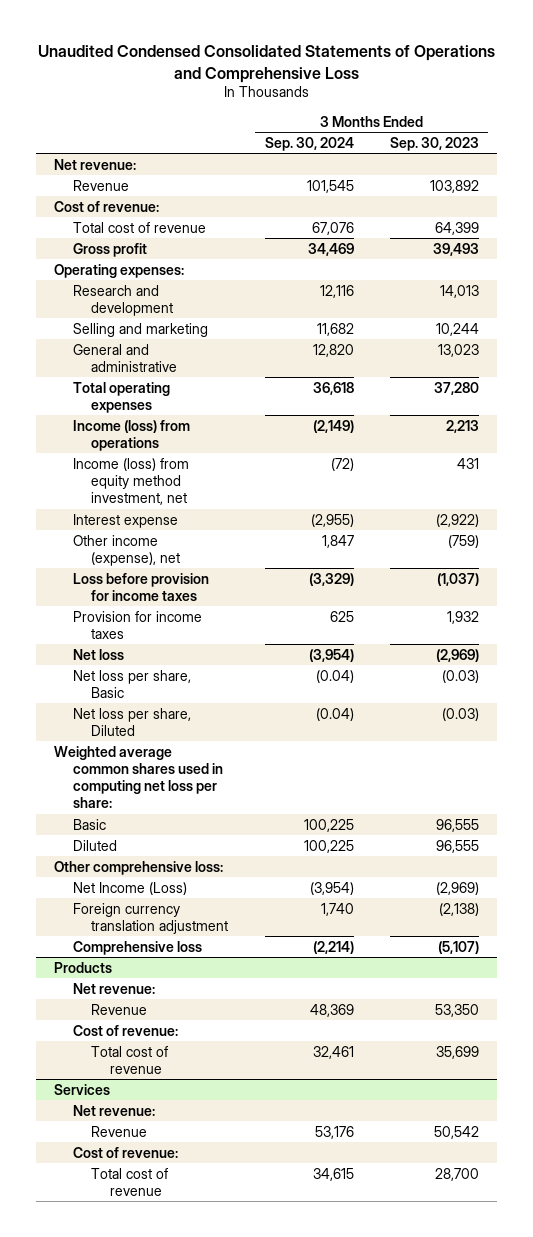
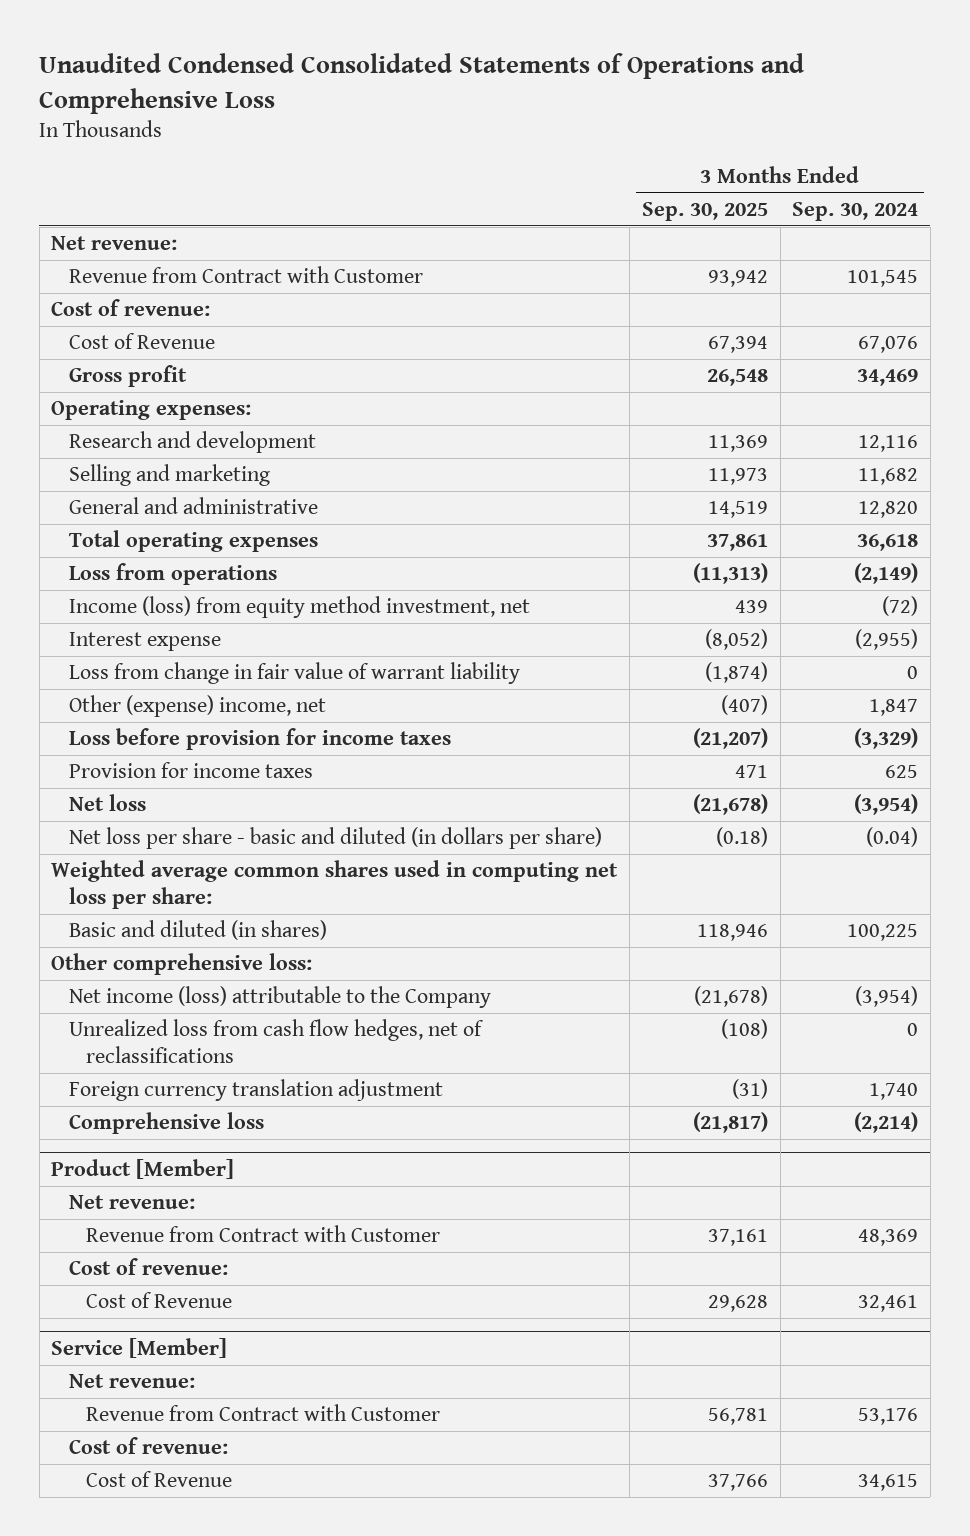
[390,136,480,151] Sep. 30, 2023 -> none
none -> [641,201,768,221] Sep. 30, 2025
[72,179,129,191] Revenue -> [68,266,423,284] Revenue from Contract with Customer
[72,221,206,233] Total cost of revenue -> [68,333,215,350] Cost of Revenue
[72,419,190,451] Income (loss) from operations -> [68,563,277,586] Loss from operations
none -> [68,662,520,685] Loss from change in fair value of warrant liability
[72,534,181,566] Other income (expense), net -> [68,695,326,718] Other (expense) income, net
[72,707,191,736] Net loss per share, Diluted -> none
[72,669,191,698] Net loss per share, Basic -> [68,827,602,850] Net loss per share - basic and diluted (in dollars per share)
[72,839,117,851] Diluted -> none
[72,818,106,830] Basic -> [68,920,327,941] Basic and diluted (in shares)
[72,881,187,895] Net Income (Loss) -> [68,986,491,1009] Net income (loss) attributable to the Company
none -> [68,1019,484,1064] Unrealized loss from cash flow hedges, net of reclassifications
[53,961,112,973] Products -> [51,1158,235,1179] Product [Member]
[91,1003,148,1015] Revenue -> [85,1225,440,1243] Revenue from Contract with Customer
[91,1045,169,1074] Total cost of revenue -> [85,1292,232,1309] Cost of Revenue
[53,1083,110,1095] Services -> [51,1337,228,1358] Service [Member]
[91,1125,148,1137] Revenue -> [85,1404,440,1422] Revenue from Contract with Customer
[91,1167,169,1196] Total cost of revenue -> [85,1471,232,1488] Cost of Revenue

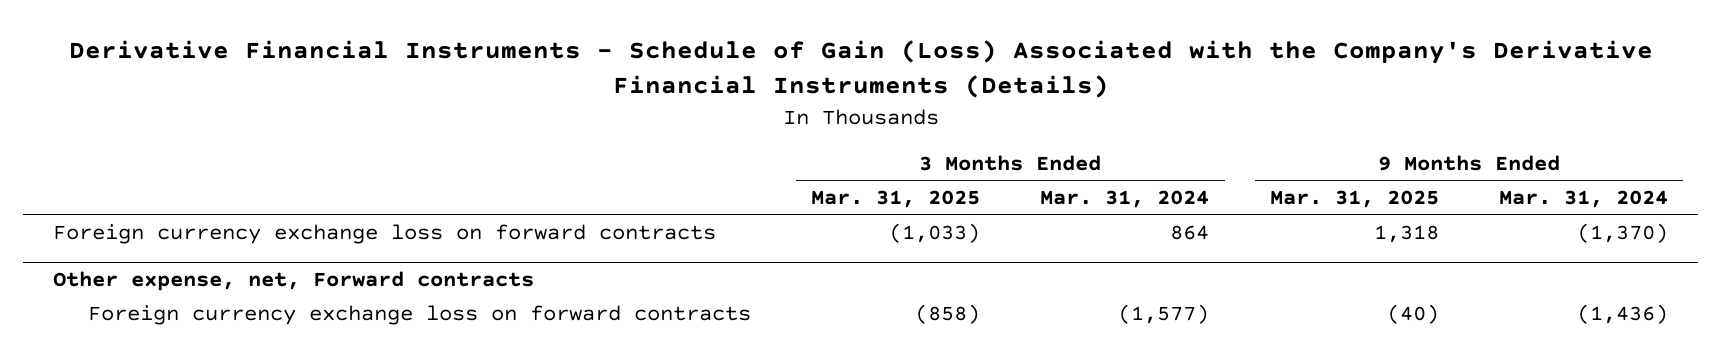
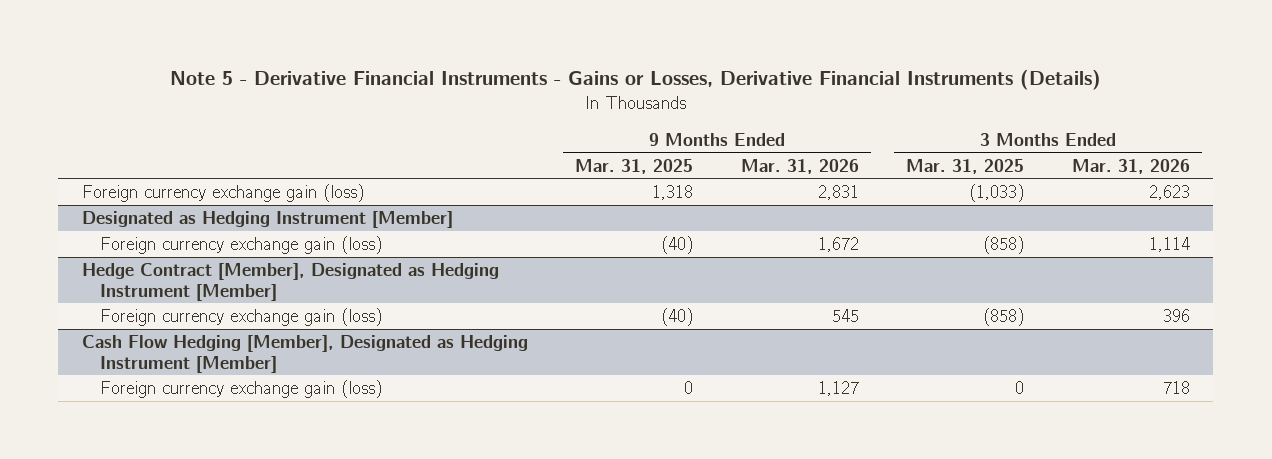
[68,40,1653,99] Derivative Financial Instruments - Schedule of Gain (Loss) Associated with the Company's Derivative Financial Instruments (Details) -> [169,70,1101,91] Note 5 - Derivative Financial Instruments - Gains or Losses, Derivative Financial Instruments (Details)
[1040,190,1210,209] Mar. 31, 2024 -> none
[1499,190,1669,209] Mar. 31, 2024 -> none
none -> [740,158,859,174] Mar. 31, 2026
none -> [1071,158,1190,174] Mar. 31, 2026
[53,270,535,291] Other expense, net, Forward contracts -> none
[53,223,717,244] Foreign currency exchange loss on forward contracts -> [81,183,364,202] Foreign currency exchange gain (loss)
none -> [81,210,453,228] Designated as Hedging Instrument [Member]
[87,304,751,325] Foreign currency exchange loss on forward contracts -> [100,235,383,254] Foreign currency exchange gain (loss)
none -> [81,262,499,301] Hedge Contract [Member], Designated as Hedging Instrument [Member]
none -> [100,307,383,326] Foreign currency exchange gain (loss)
none -> [81,334,528,373] Cash Flow Hedging [Member], Designated as Hedging Instrument [Member]
none -> [100,379,383,398] Foreign currency exchange gain (loss)

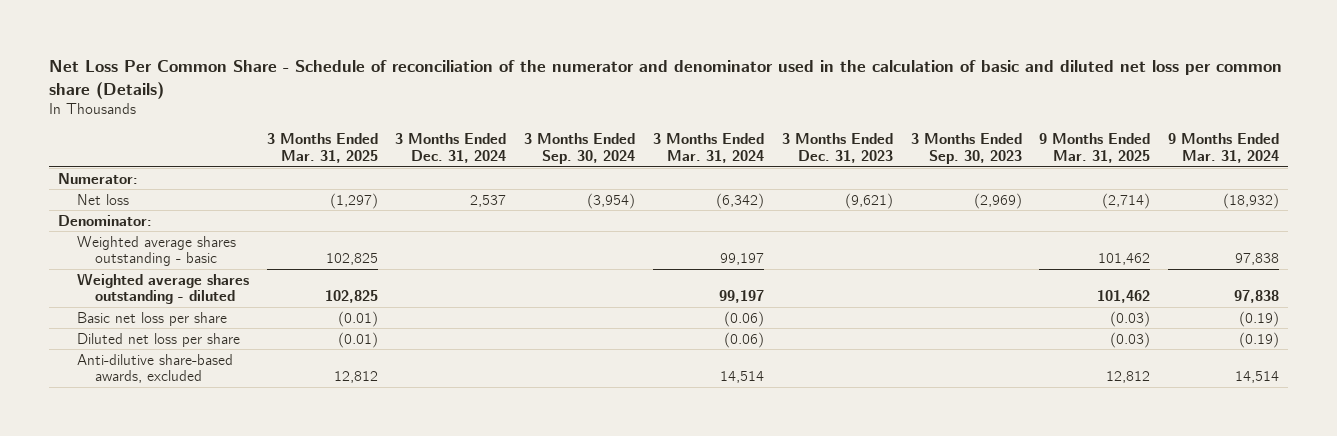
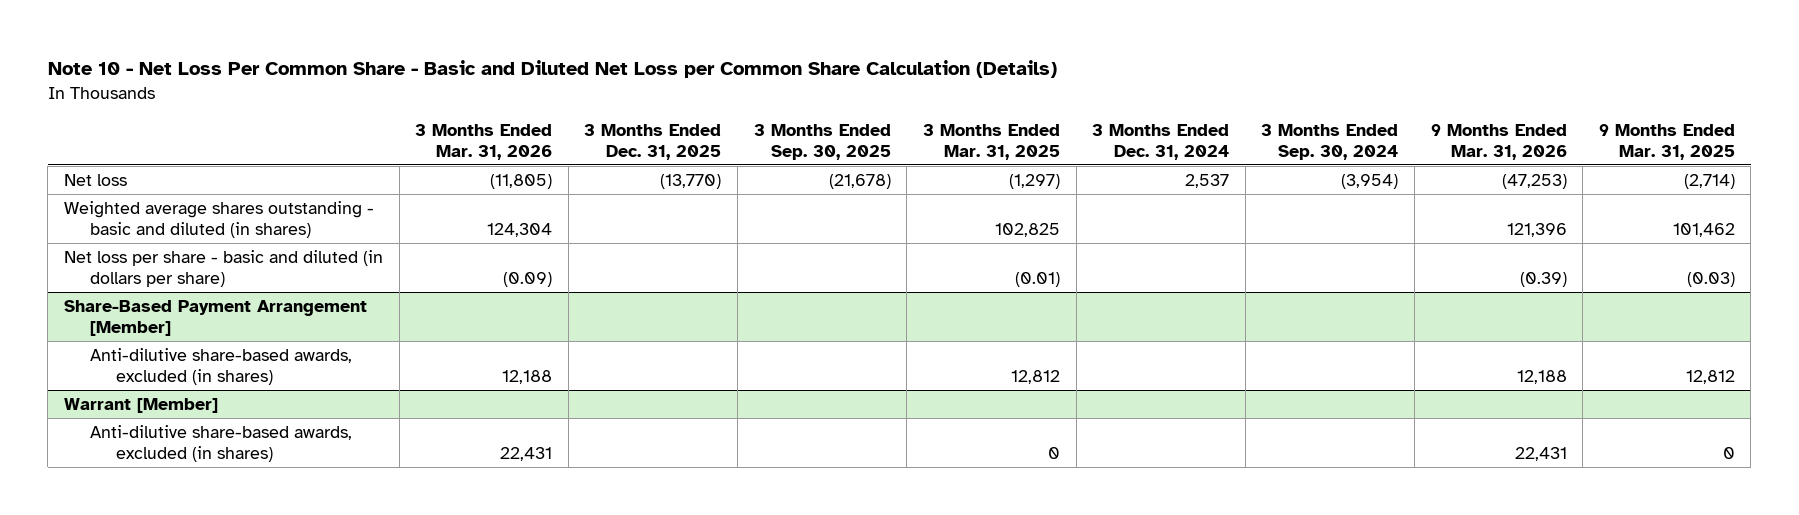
[49,60,1283,99] Net Loss Per Common Share - Schedule of reconciliation of the numerator and denominator used in the calculation of basic and diluted net loss per common share (Details) -> [47,60,1057,79] Note 10 - Net Loss Per Common Share - Basic and Diluted Net Loss per Common Share Calculation (Details)
[652,133,764,164] 3 Months Ended Mar. 31, 2024 -> none
[781,133,893,164] 3 Months Ended Dec. 31, 2023 -> none
[910,133,1022,165] 3 Months Ended Sep. 30, 2023 -> none
[1168,133,1280,164] 9 Months Ended Mar. 31, 2024 -> none
none -> [415,123,553,160] 3 Months Ended Mar. 31, 2026
none -> [584,123,722,160] 3 Months Ended Dec. 31, 2025
none -> [753,123,891,160] 3 Months Ended Sep. 30, 2025
none -> [1430,123,1567,160] 9 Months Ended Mar. 31, 2026
[58,172,139,184] Numerator: -> none
[58,214,153,226] Denominator: -> none
[76,272,249,305] Weighted average shares outstanding - diluted -> none
[76,332,240,347] Diluted net loss per share -> none
[76,235,236,267] Weighted average shares outstanding - basic -> [64,200,375,238] Weighted average shares outstanding - basic and diluted (in shares)
[76,311,227,326] Basic net loss per share -> [64,249,384,287] Net loss per share - basic and diluted (in dollars per share)
none -> [64,299,368,336] Share-Based Payment Arrangement [Member]
[76,353,233,384] Anti-dilutive share-based awards, excluded -> [90,347,353,385] Anti-dilutive share-based awards, excluded (in shares)
none -> [64,397,219,413] Warrant [Member]
none -> [90,424,353,462] Anti-dilutive share-based awards, excluded (in shares)

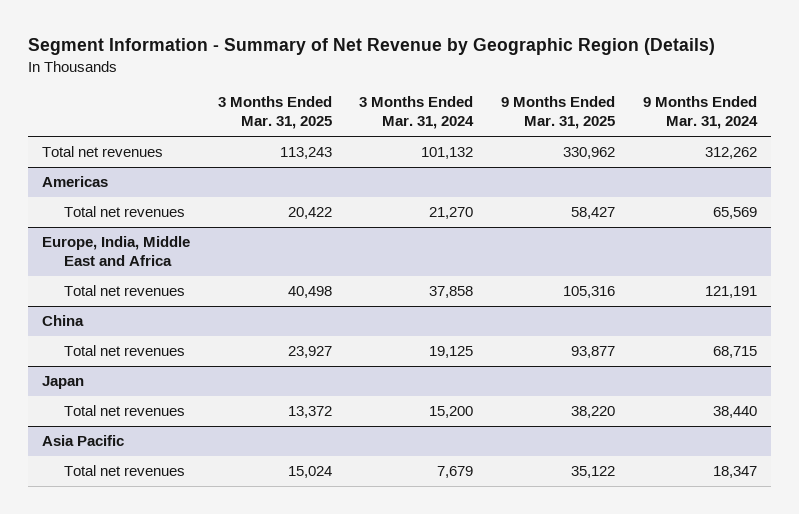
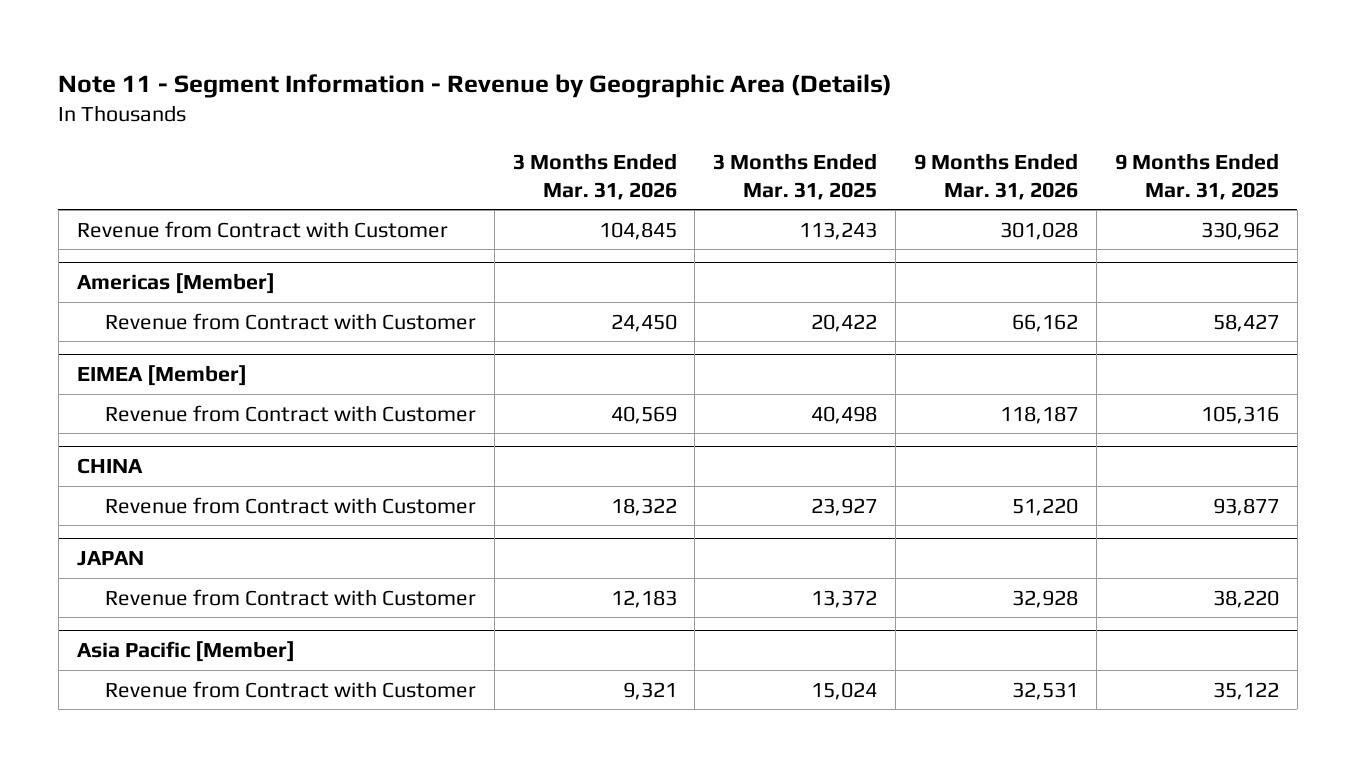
[27,38,715,56] Segment Information - Summary of Net Revenue by Geographic Region (Details) -> [58,73,893,98] Note 11 - Segment Information - Revenue by Geographic Area (Details)
[359,96,475,130] 3 Months Ended Mar. 31, 2024 -> none
[642,96,758,130] 9 Months Ended Mar. 31, 2024 -> none
none -> [512,153,677,200] 3 Months Ended Mar. 31, 2026
none -> [913,153,1078,200] 9 Months Ended Mar. 31, 2026
[41,236,190,267] Europe, India, Middle East and Africa -> none
[41,146,163,158] Total net revenues -> [76,220,448,238] Revenue from Contract with Customer
[41,176,108,188] Americas -> [76,273,275,295] Americas [Member]
[64,206,186,218] Total net revenues -> [104,312,476,330] Revenue from Contract with Customer
none -> [76,365,247,387] EIMEA [Member]
[64,285,186,297] Total net revenues -> [104,404,476,422] Revenue from Contract with Customer
[41,315,84,327] China -> [76,458,143,475] CHINA
[64,345,186,357] Total net revenues -> [104,496,476,514] Revenue from Contract with Customer
[41,376,84,390] Japan -> [76,551,144,567] JAPAN
[64,405,186,417] Total net revenues -> [104,588,476,606] Revenue from Contract with Customer
[41,435,124,447] Asia Pacific -> [76,641,295,663] Asia Pacific [Member]
[64,465,186,477] Total net revenues -> [104,680,476,698] Revenue from Contract with Customer

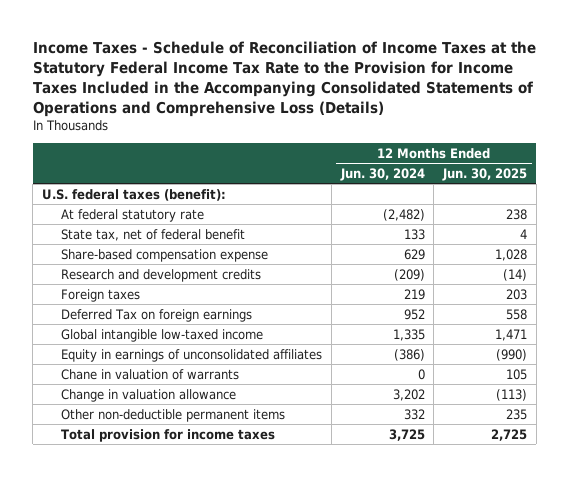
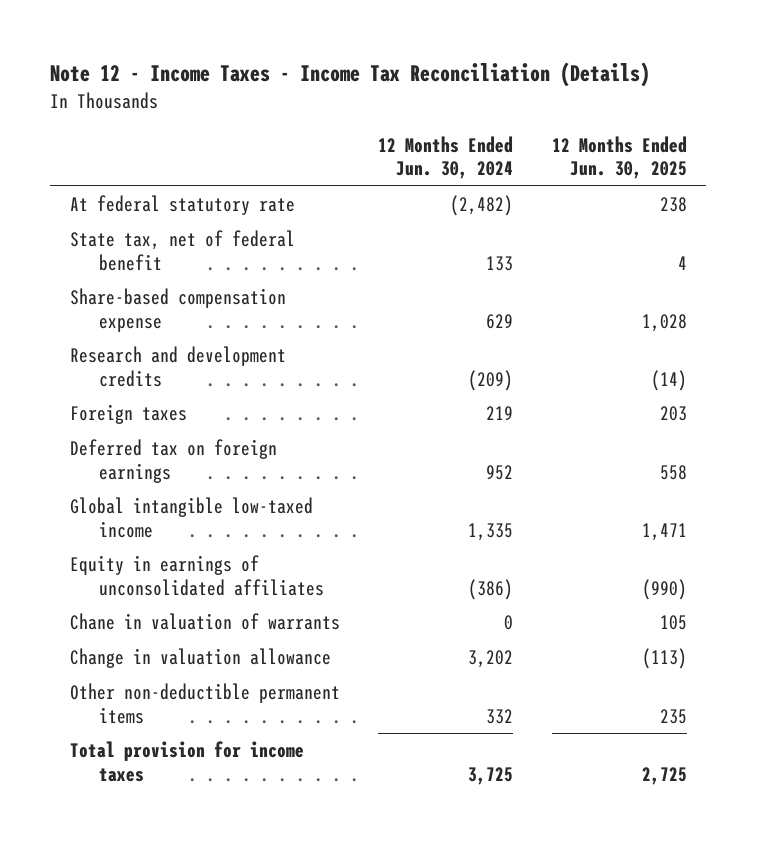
[32,40,536,117] Income Taxes - Schedule of Reconciliation of Income Taxes at the Statutory Federal Income Tax Rate to the Provision for Income Taxes Included in the Accompanying Consolidated Statements of Operations and Comprehensive Loss (Details) -> [50,62,651,88] Note 12 - Income Taxes - Income Tax Reconciliation (Details)
[42,188,227,201] U.S. federal taxes (benefit): -> none
[61,308,253,322] Deferred Tax on foreign earnings -> [69,439,277,483] Deferred tax on foreign earnings

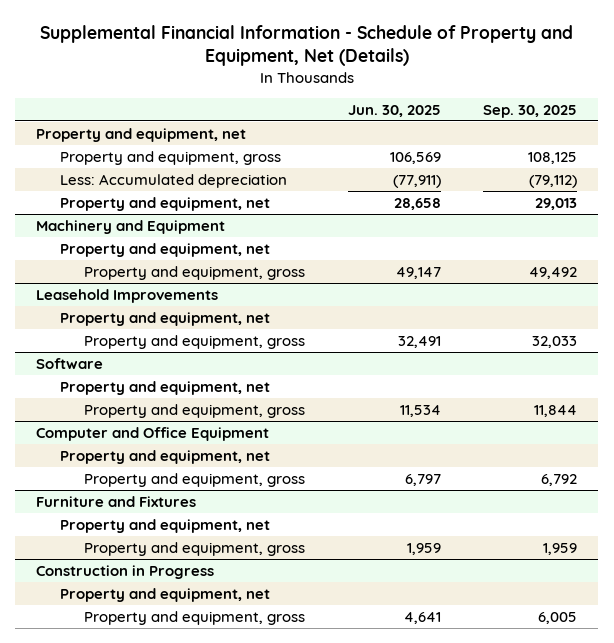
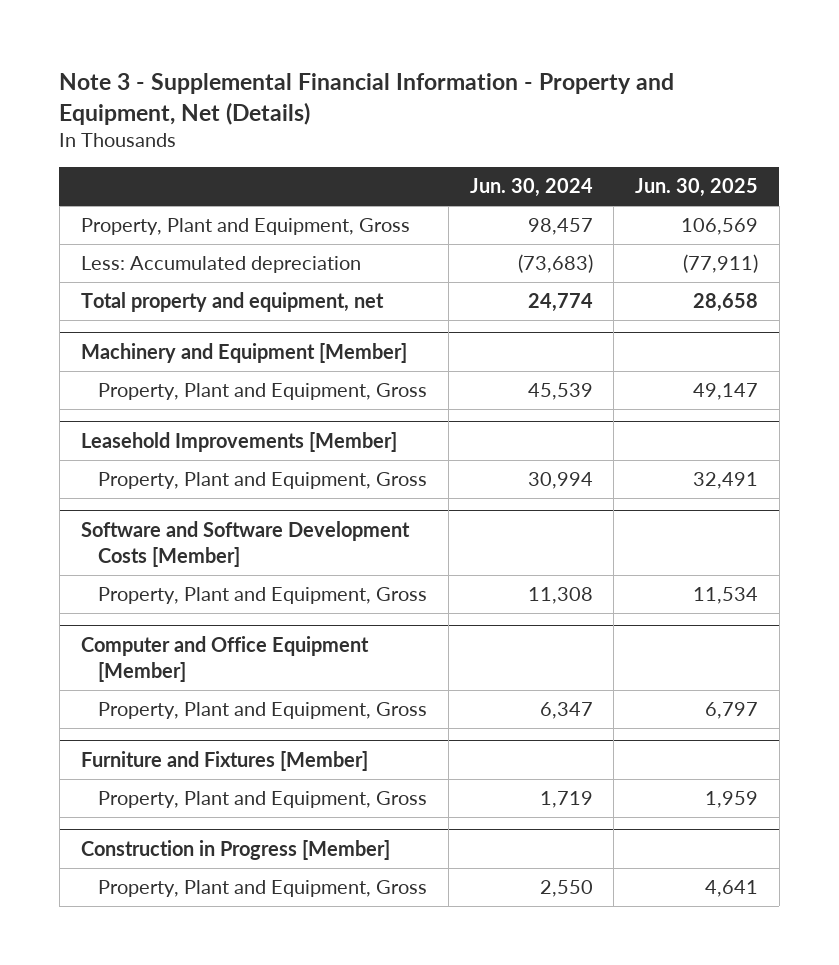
[39,24,573,67] Supplemental Financial Information - Schedule of Property and Equipment, Net (Details) -> [59,72,675,125] Note 3 - Supplemental Financial Information - Property and Equipment, Net (Details)
[483,104,578,118] Sep. 30, 2025 -> none
none -> [469,178,593,198] Jun. 30, 2024
[36,127,247,142] Property and equipment, net -> none
[60,150,282,165] Property and equipment, gross -> [80,218,410,236] Property, Plant and Equipment, Gross
[60,242,271,257] Property and equipment, net -> none
[60,311,271,326] Property and equipment, net -> none
[60,380,271,395] Property and equipment, net -> none
[60,449,271,464] Property and equipment, net -> none
[60,518,271,533] Property and equipment, net -> none
[60,587,271,602] Property and equipment, net -> none
[60,196,271,211] Property and equipment, net -> [80,292,384,313] Total property and equipment, net
[36,219,226,234] Machinery and Equipment -> [80,343,407,364] Machinery and Equipment [Member]
[84,265,306,280] Property and equipment, gross -> [98,383,428,401] Property, Plant and Equipment, Gross
[36,288,219,303] Leasehold Improvements -> [80,432,397,453] Leasehold Improvements [Member]
[84,334,306,349] Property and equipment, gross -> [98,472,428,490] Property, Plant and Equipment, Gross
[36,357,104,369] Software -> [80,521,410,567] Software and Software Development Costs [Member]
[84,403,306,418] Property and equipment, gross -> [98,587,428,605] Property, Plant and Equipment, Gross
[36,426,270,441] Computer and Office Equipment -> [80,636,369,682] Computer and Office Equipment [Member]
[84,472,306,487] Property and equipment, gross -> [98,702,428,720] Property, Plant and Equipment, Gross
[36,495,197,507] Furniture and Fixtures -> [80,751,368,772] Furniture and Fixtures [Member]
[84,541,306,556] Property and equipment, gross -> [98,791,428,809] Property, Plant and Equipment, Gross
[36,564,215,579] Construction in Progress -> [80,840,390,861] Construction in Progress [Member]
[84,610,306,625] Property and equipment, gross -> [98,880,428,898] Property, Plant and Equipment, Gross

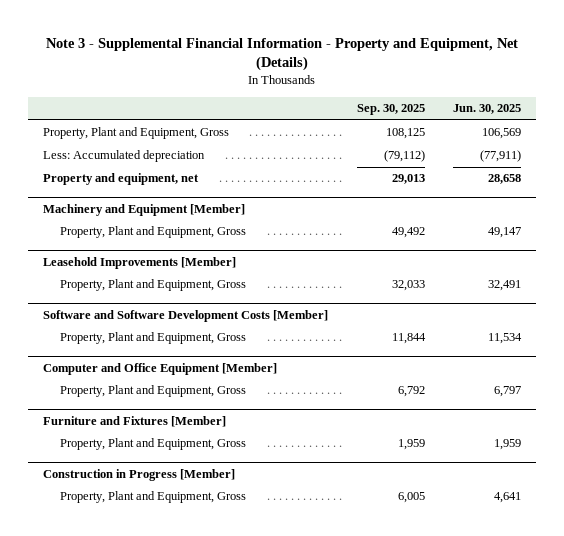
[469,178,593,198] Jun. 30, 2024 -> none
none -> [356,104,425,116] Sep. 30, 2025
[80,292,384,313] Total property and equipment, net -> [42,173,199,186] Property and equipment, net

